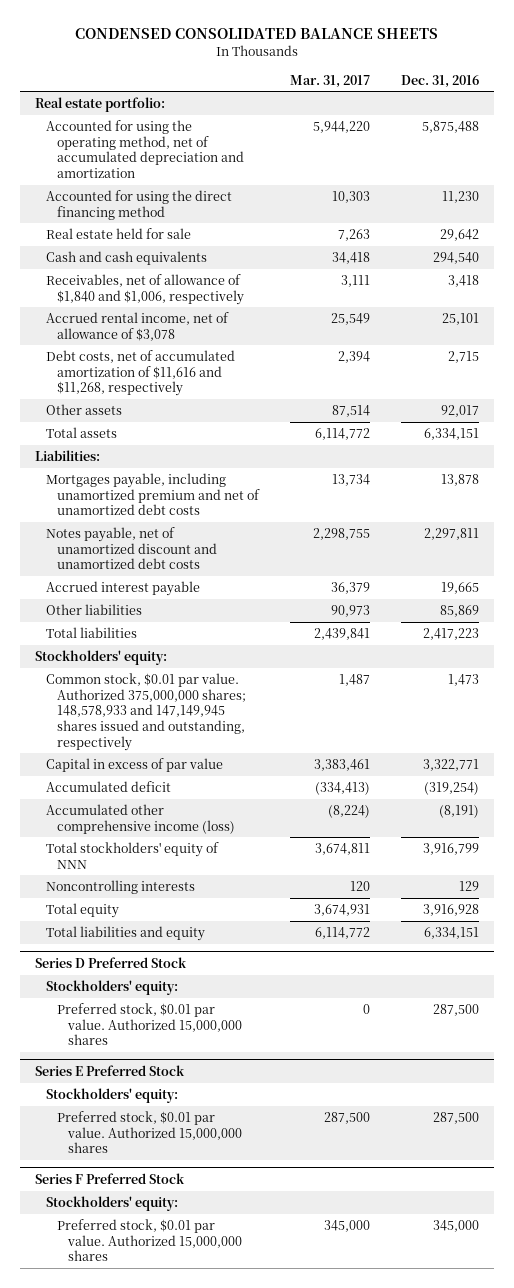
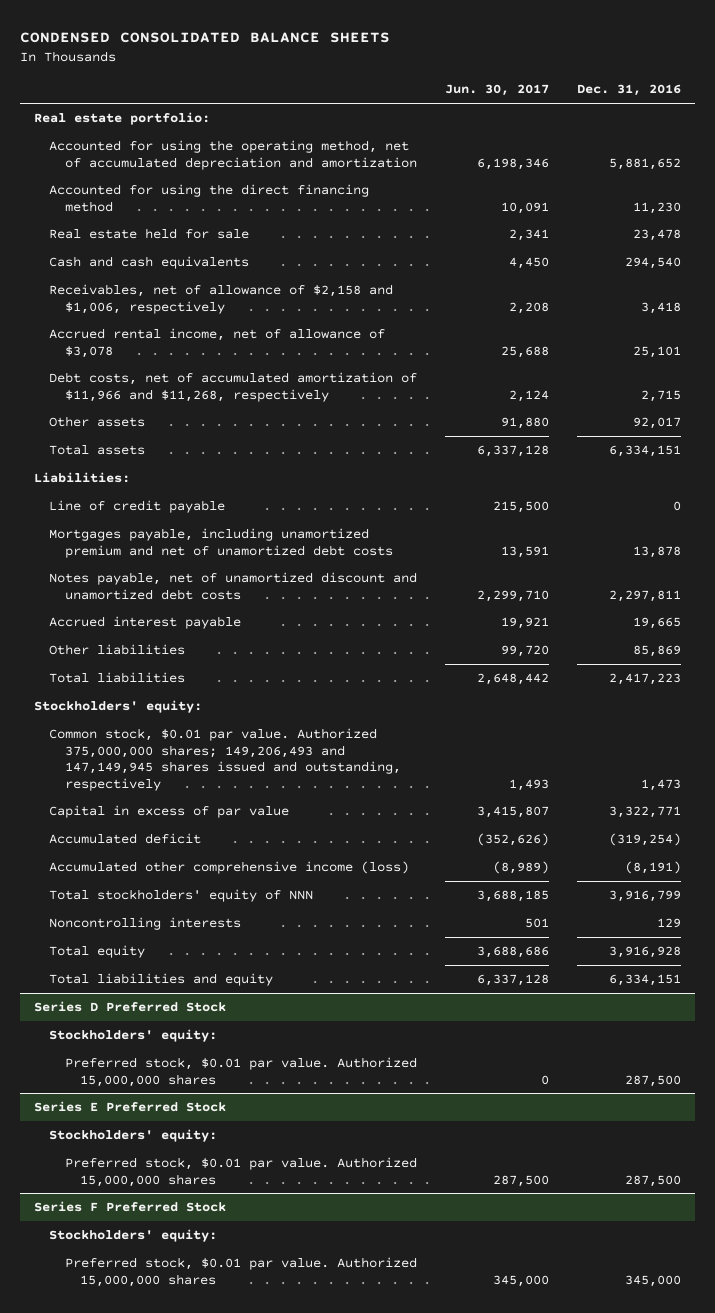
[290,74,371,88] Mar. 31, 2017 -> none
none -> [445,84,550,97] Jun. 30, 2017
[421,120,479,133] 5,875,488 -> [608,157,681,170] 5,881,652
[439,228,479,241] 29,642 -> [632,229,681,242] 23,478
[46,273,245,305] Receivables, net of allowance of $1,840 and $1,006, respectively -> [49,284,394,314] Receivables, net of allowance of $2,158 and $1,006, respectively
[46,349,236,397] Debt costs, net of accumulated amortization of $11,616 and $11,268, respectively -> [49,372,418,402] Debt costs, net of accumulated amortization of $11,966 and $11,268, respectively
none -> [49,500,226,514] Line of credit payable
[46,672,247,751] Common stock, $0.01 par value. Authorized 375,000,000 shares; 148,578,933 and 147,149,945 shares issued and outstanding, respectively -> [49,728,401,791] Common stock, $0.01 par value. Authorized 375,000,000 shares; 149,206,493 and 147,149,945 shares issued and outstanding, respectively

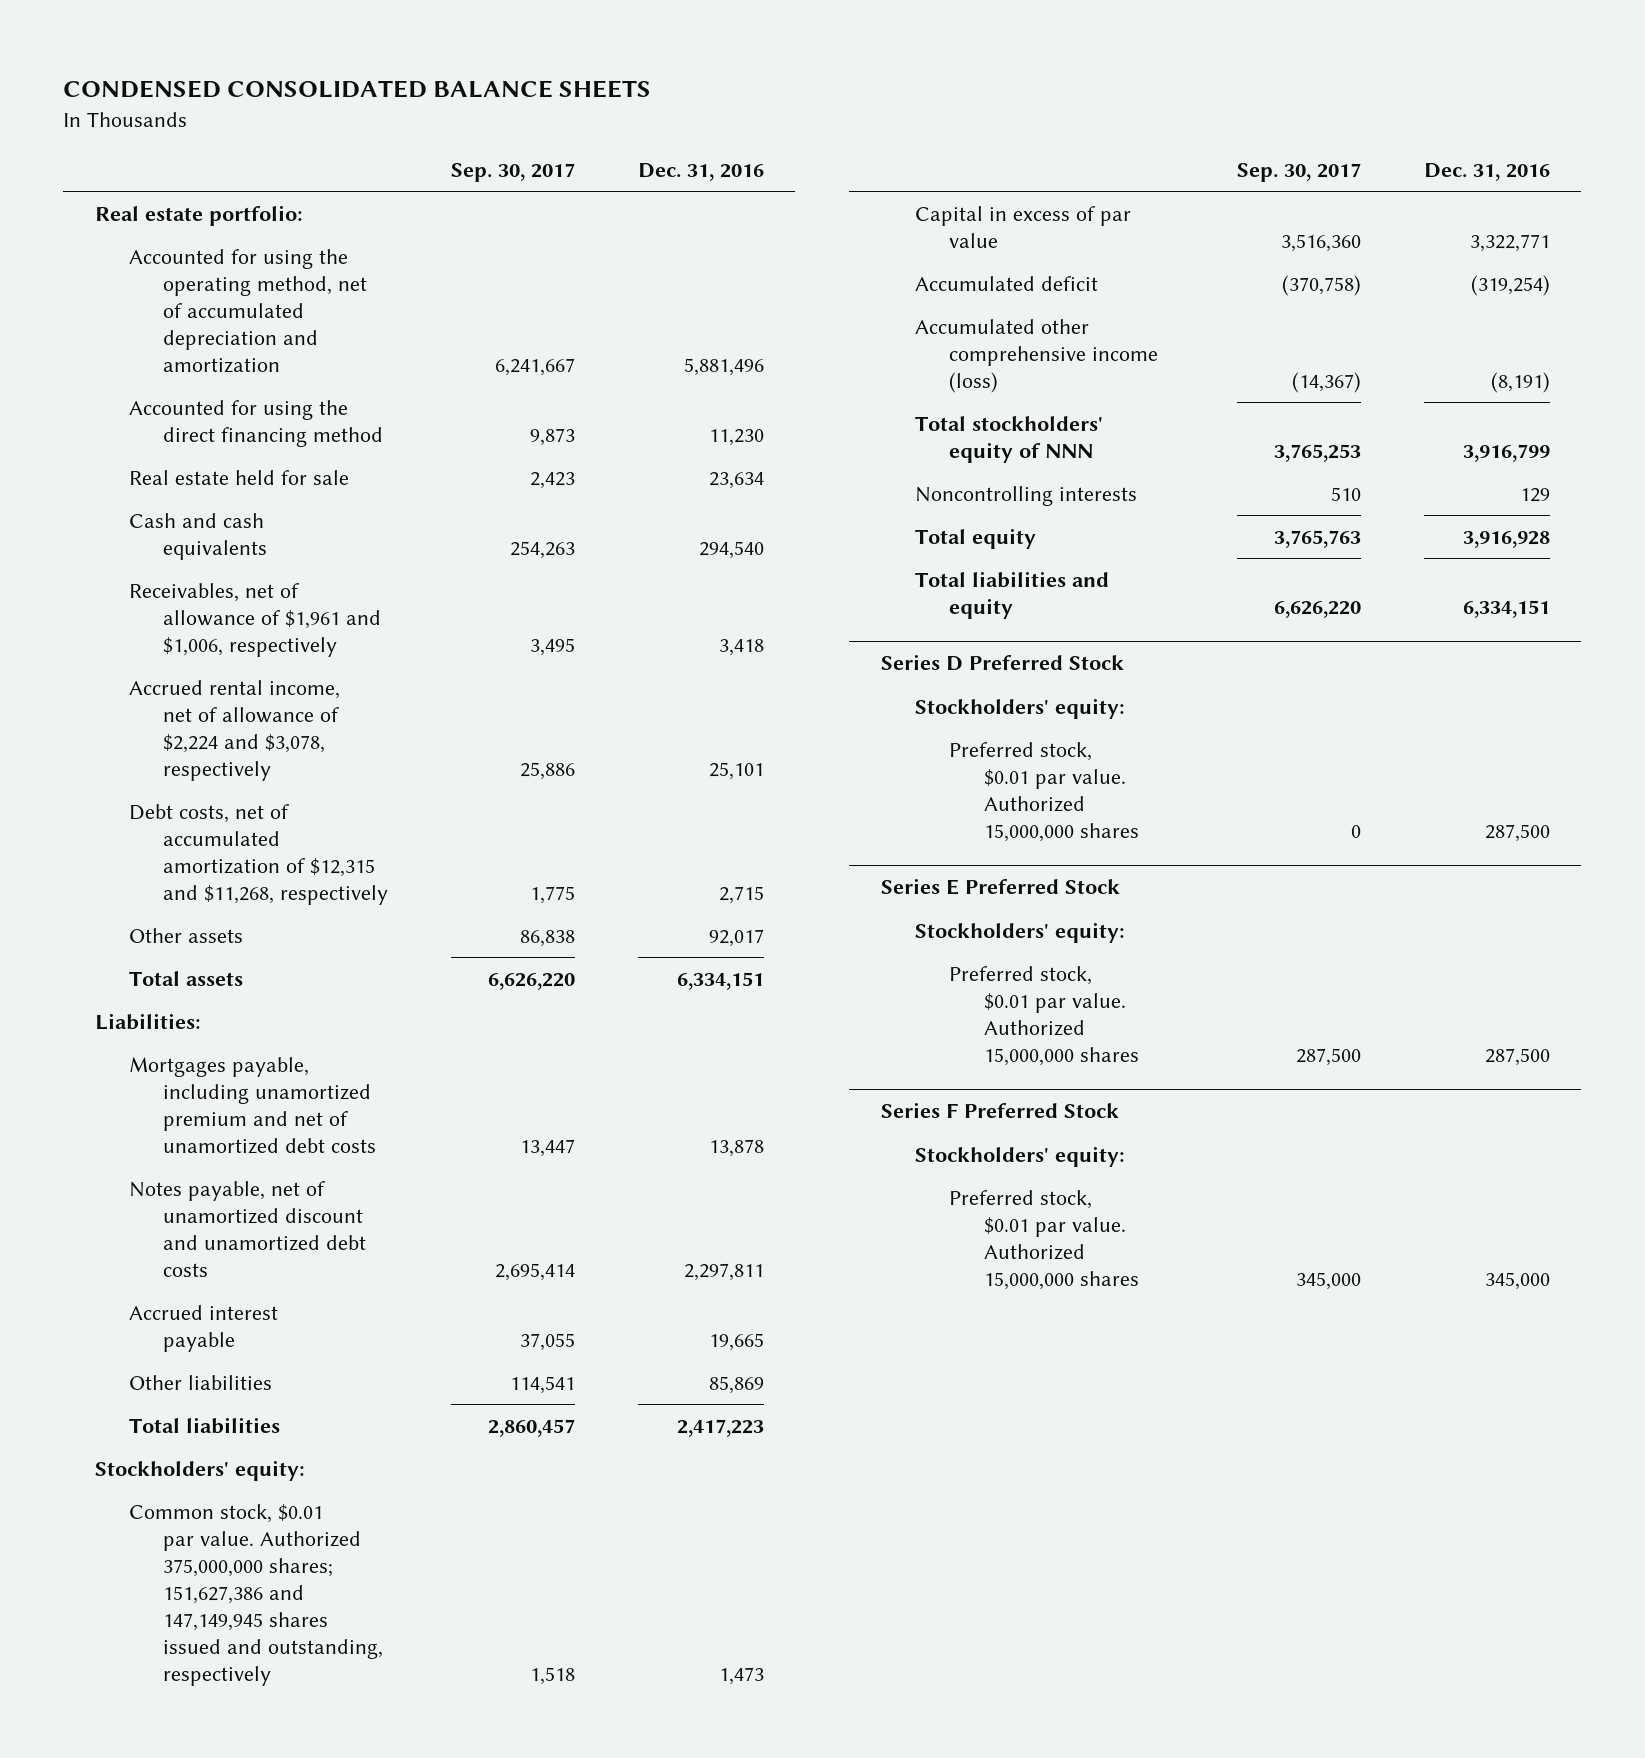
[445,84,550,97] Jun. 30, 2017 -> none
none -> [451,162,576,182] Sep. 30, 2017
[608,157,681,170] 5,881,652 -> [683,357,764,376] 5,881,496
[632,229,681,242] 23,478 -> [708,471,764,489] 23,634
[49,284,394,314] Receivables, net of allowance of $2,158 and $1,006, respectively -> [129,582,382,657] Receivables, net of allowance of $1,961 and $1,006, respectively
[49,328,386,358] Accrued rental income, net of allowance of $3,078 -> [129,679,341,781] Accrued rental income, net of allowance of $2,224 and $3,078, respectively
[49,372,418,402] Debt costs, net of accumulated amortization of $11,966 and $11,268, respectively -> [129,803,389,905] Debt costs, net of accumulated amortization of $12,315 and $11,268, respectively
[49,500,226,514] Line of credit payable -> none
[49,728,401,791] Common stock, $0.01 par value. Authorized 375,000,000 shares; 149,206,493 and 147,149,945 shares issued and outstanding, respectively -> [129,1503,384,1686] Common stock, $0.01 par value. Authorized 375,000,000 shares; 151,627,386 and 147,149,945 shares issued and outstanding, respectively

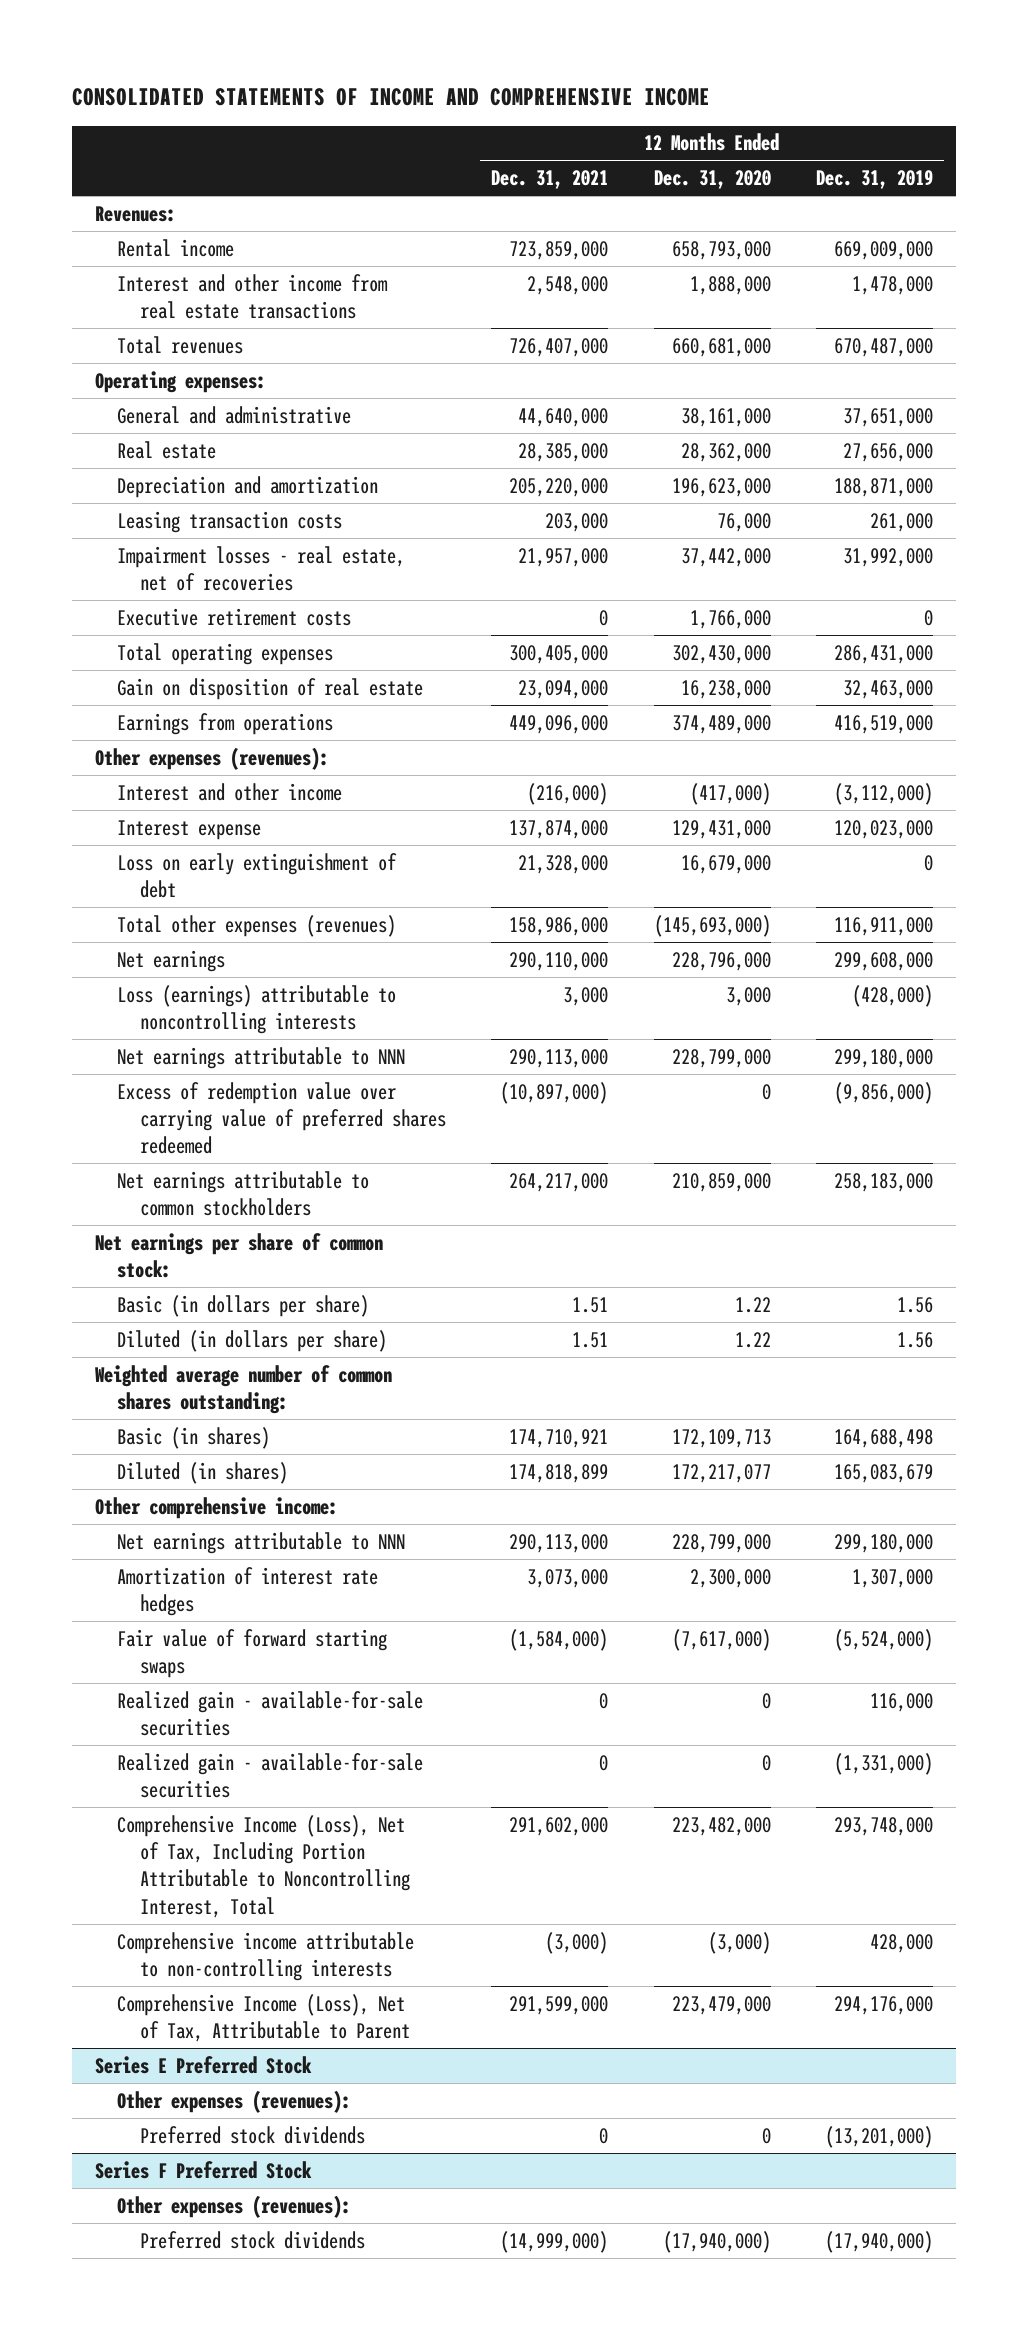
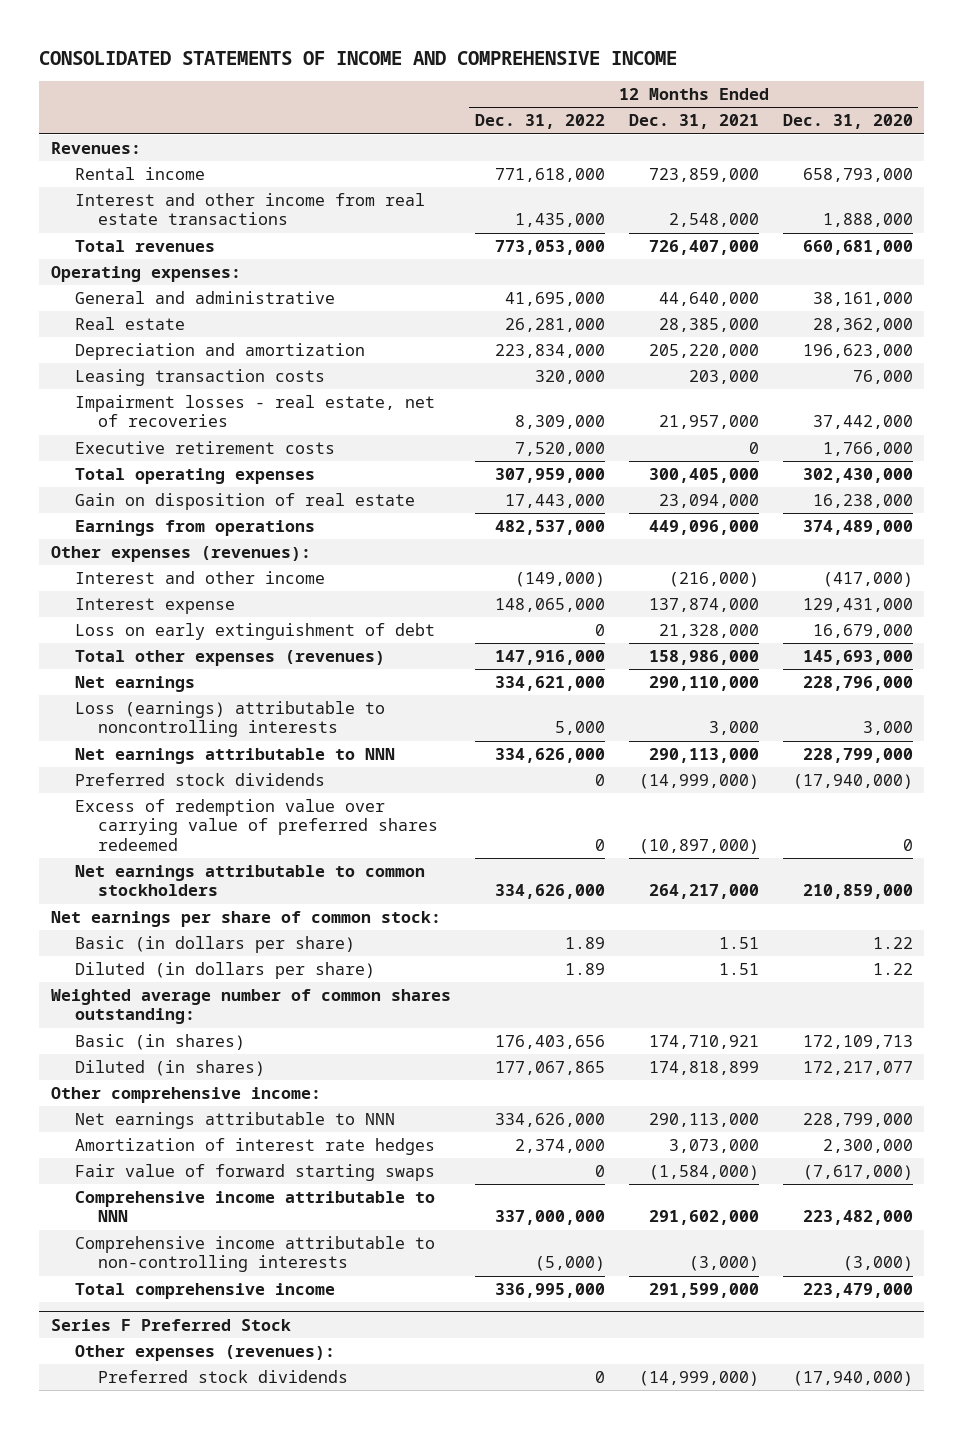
[815,170,933,190] Dec. 31, 2019 -> none
none -> [475,114,606,130] Dec. 31, 2022
[653,914,771,937] (145,693,000) -> [802,650,913,666] 145,693,000
none -> [74,773,325,787] Preferred stock dividends
[117,1690,424,1737] Realized gain - available-for-sale securities -> none
[117,1752,424,1799] Realized gain - available-for-sale securities -> none
[117,1814,411,1918] Comprehensive Income (Loss), Net of Tax, Including Portion Attributable to Noncontrolling Interest, Total -> [74,1191,435,1223] Comprehensive income attributable to NNN
[94,2055,312,2074] Series E Preferred Stock -> none
[117,2089,352,2113] Other expenses (revenues): -> none
[140,2125,366,2144] Preferred stock dividends -> none
[117,1993,411,2043] Comprehensive Income (Loss), Net of Tax, Attributable to Parent -> [74,1283,335,1300] Total comprehensive income

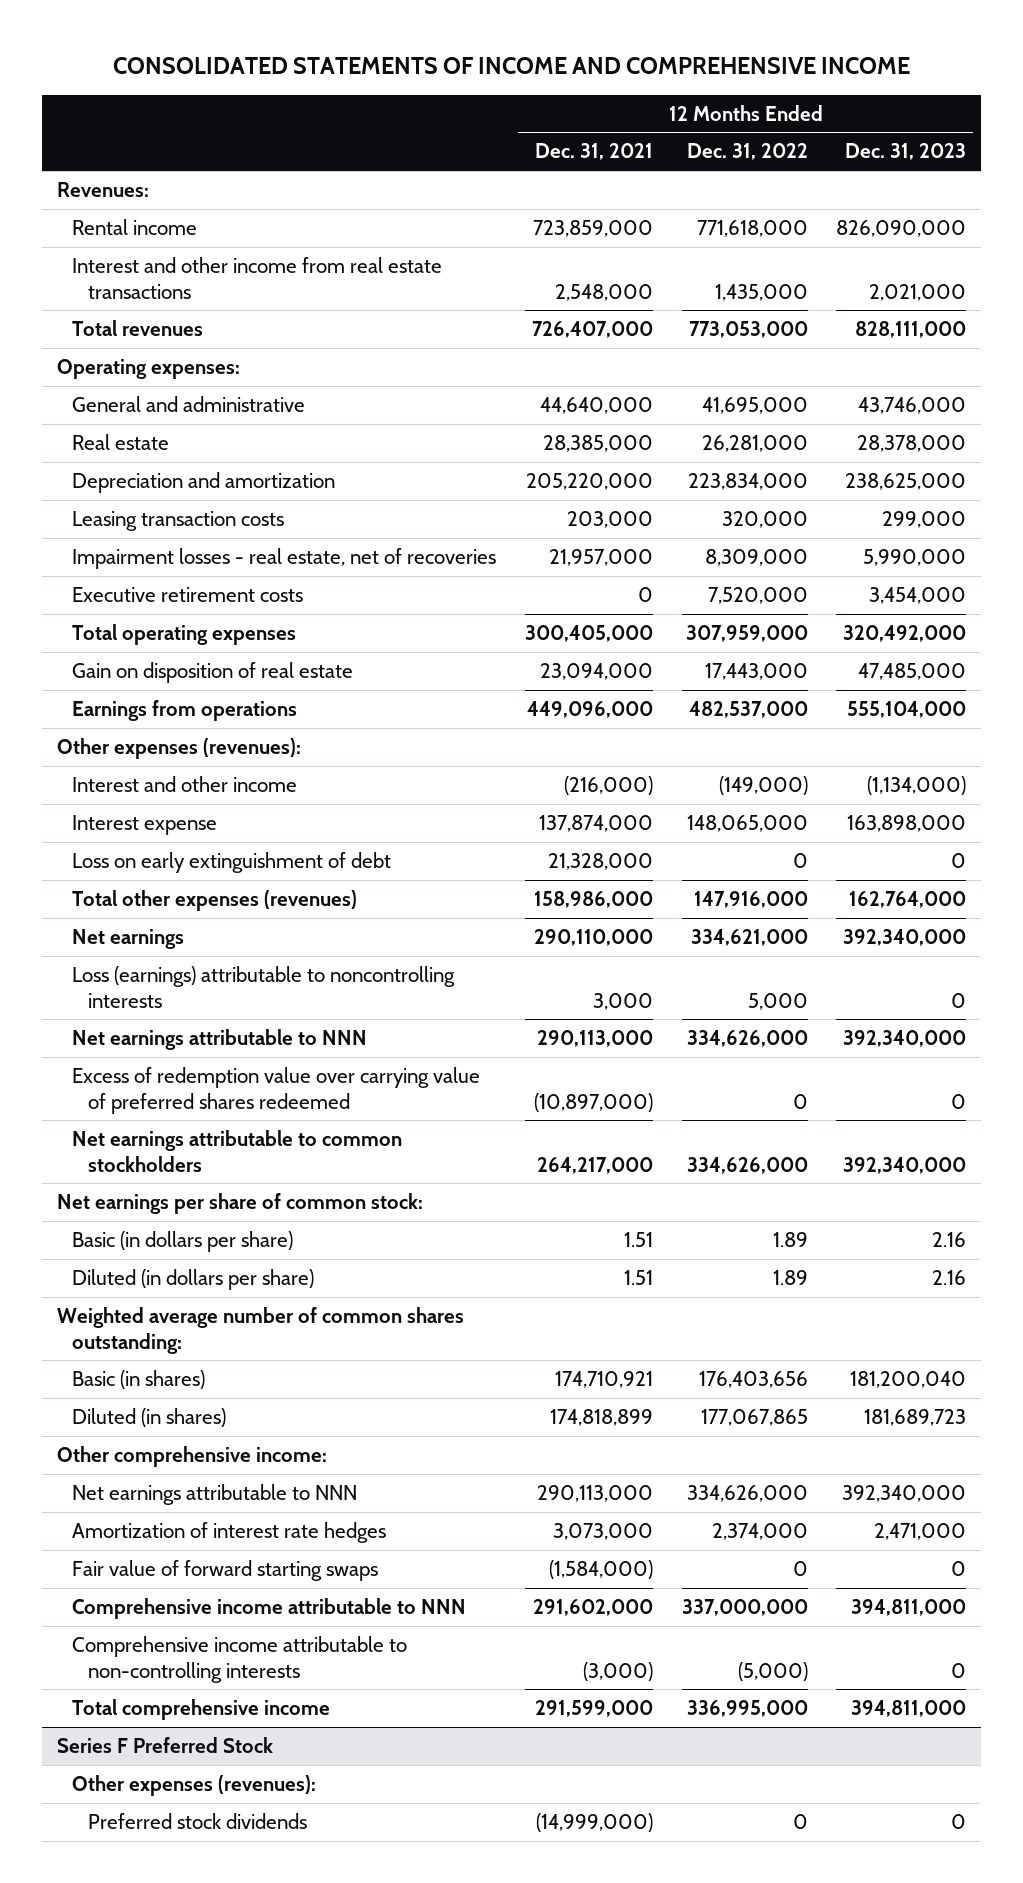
[782,114,913,130] Dec. 31, 2020 -> none
none -> [845,143,967,161] Dec. 31, 2023
[74,773,325,787] Preferred stock dividends -> none

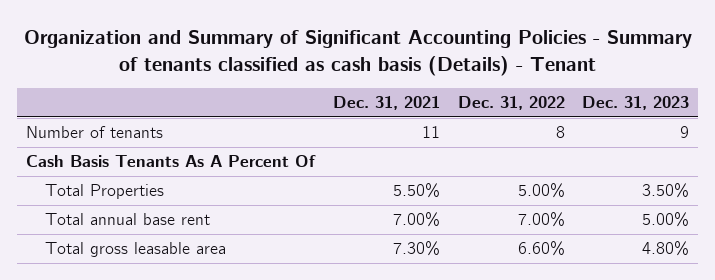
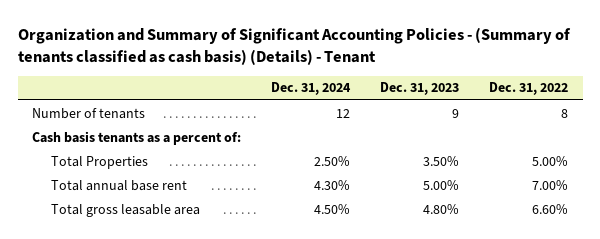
[23,30,692,76] Organization and Summary of Significant Accounting Policies - Summary of tenants classified as cash basis (Details) - Tenant -> [17,26,571,65] Organization and Summary of Significant Accounting Policies - (Summary of tenants classified as cash basis) (Details) - Tenant
[332,96,440,111] Dec. 31, 2021 -> none
none -> [271,82,352,96] Dec. 31, 2024
[26,155,317,168] Cash Basis Tenants As A Percent Of -> [32,130,242,145] Cash basis tenants as a percent of:

